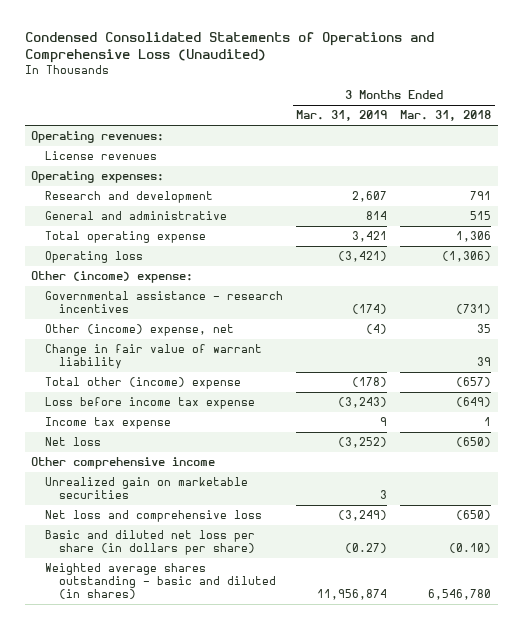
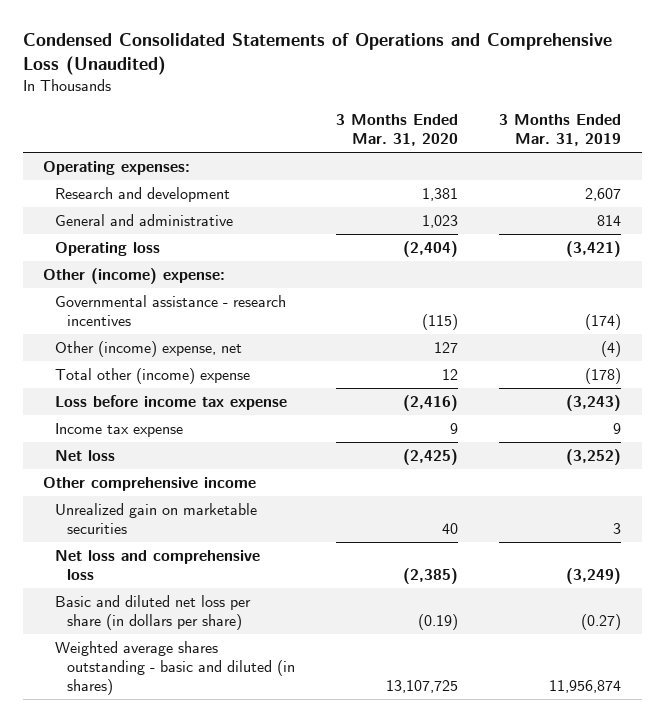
[400,110,492,122] Mar. 31, 2018 -> none
none -> [336,113,459,146] 3 Months Ended Mar. 31, 2020
[31,131,165,144] Operating revenues: -> none
[45,151,158,161] License revenues -> none
[45,231,207,244] Total operating expense -> none
[45,344,263,370] Change in fair value of warrant liability -> none

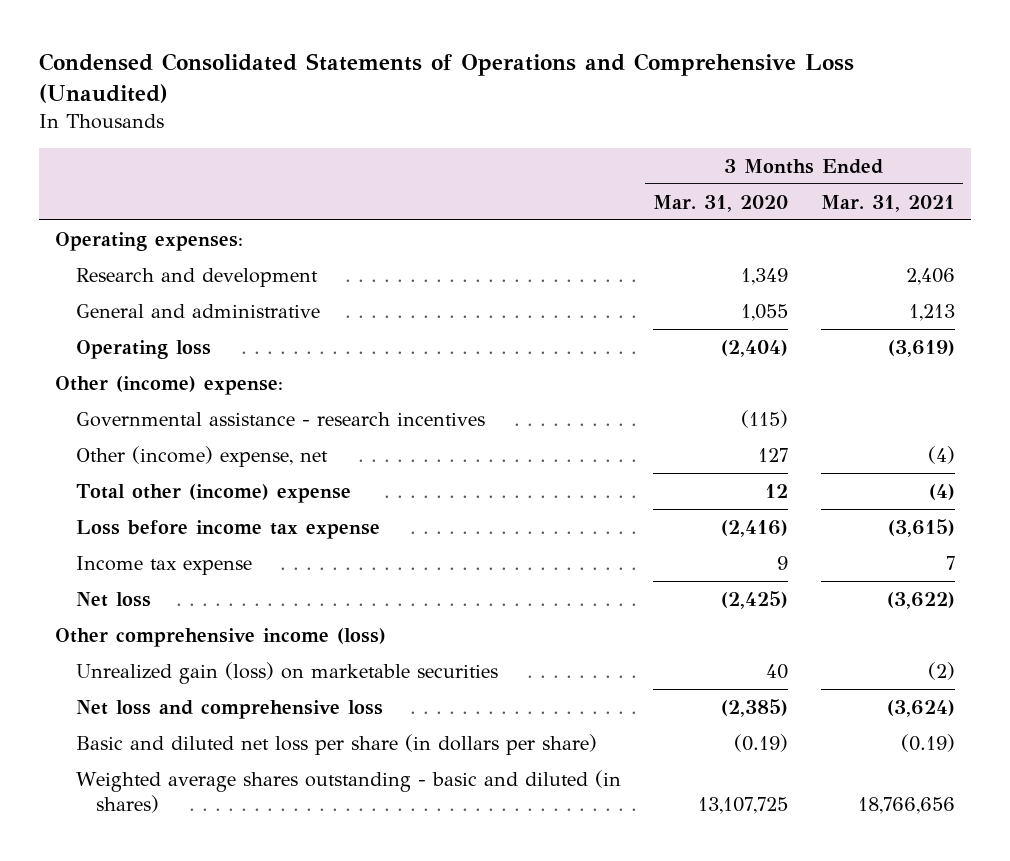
[499,113,622,146] 3 Months Ended Mar. 31, 2019 -> none
none -> [820,194,955,212] Mar. 31, 2021
[422,187,459,201] 1,381 -> [741,267,789,285] 1,349
[422,214,459,228] 1,023 -> [741,303,789,321] 1,055
[43,476,257,491] Other comprehensive income -> [55,627,387,647] Other comprehensive income (loss)
[55,502,258,534] Unrealized gain on marketable securities -> [75,661,498,684] Unrealized gain (loss) on marketable securities

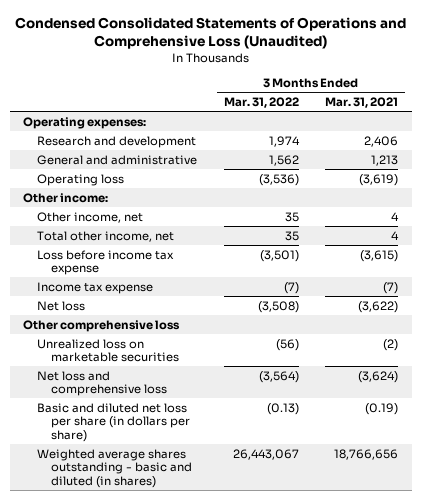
[653,194,789,212] Mar. 31, 2020 -> none
none -> [223,97,299,109] Mar. 31, 2022
[75,411,485,427] Governmental assistance - research incentives -> none
[55,375,284,395] Other (income) expense: -> [23,192,109,203] Other income:
[75,445,328,467] Other (income) expense, net -> [36,211,143,223] Other income, net
[927,445,955,464] (4) -> [391,211,400,221] 4
[75,483,351,503] Total other (income) expense -> [36,230,174,242] Total other income, net
[928,483,955,500] (4) -> [391,230,400,240] 4
[945,555,955,570] 7 -> [383,281,399,294] (7)
[55,627,387,647] Other comprehensive income (loss) -> [23,319,181,332] Other comprehensive loss
[75,661,498,684] Unrealized gain (loss) on marketable securities -> [36,338,179,363] Unrealized loss on marketable securities

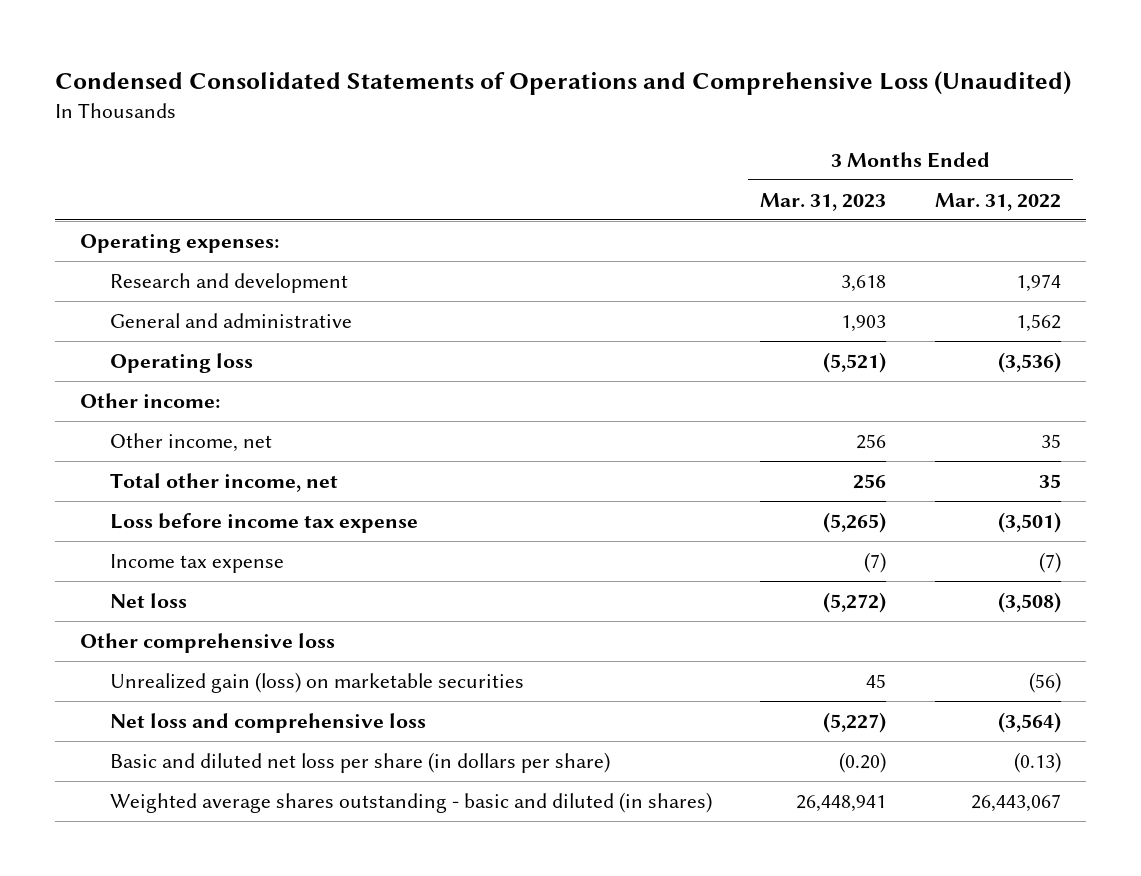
[325,97,399,109] Mar. 31, 2021 -> none
none -> [760,192,887,211] Mar. 31, 2023
[36,338,179,363] Unrealized loss on marketable securities -> [109,671,524,693] Unrealized gain (loss) on marketable securities

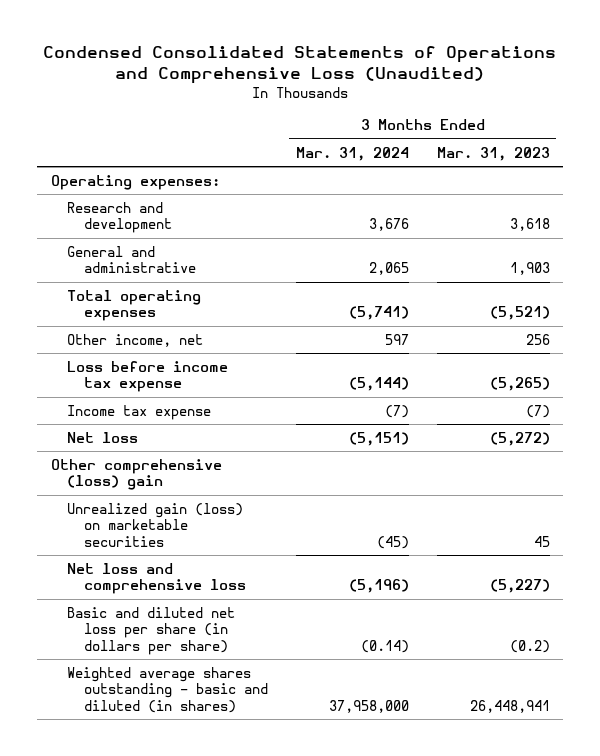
[935,192,1062,211] Mar. 31, 2022 -> none
none -> [295,146,409,161] Mar. 31, 2024
[79,392,220,408] Other income: -> none
[109,352,253,373] Operating loss -> [67,289,202,322] Total operating expenses
[109,472,338,492] Total other income, net -> none
[79,632,335,653] Other comprehensive loss -> [50,458,222,491] Other comprehensive (loss) gain
[839,751,887,773] (0.20) -> [509,639,550,653] (0.2)

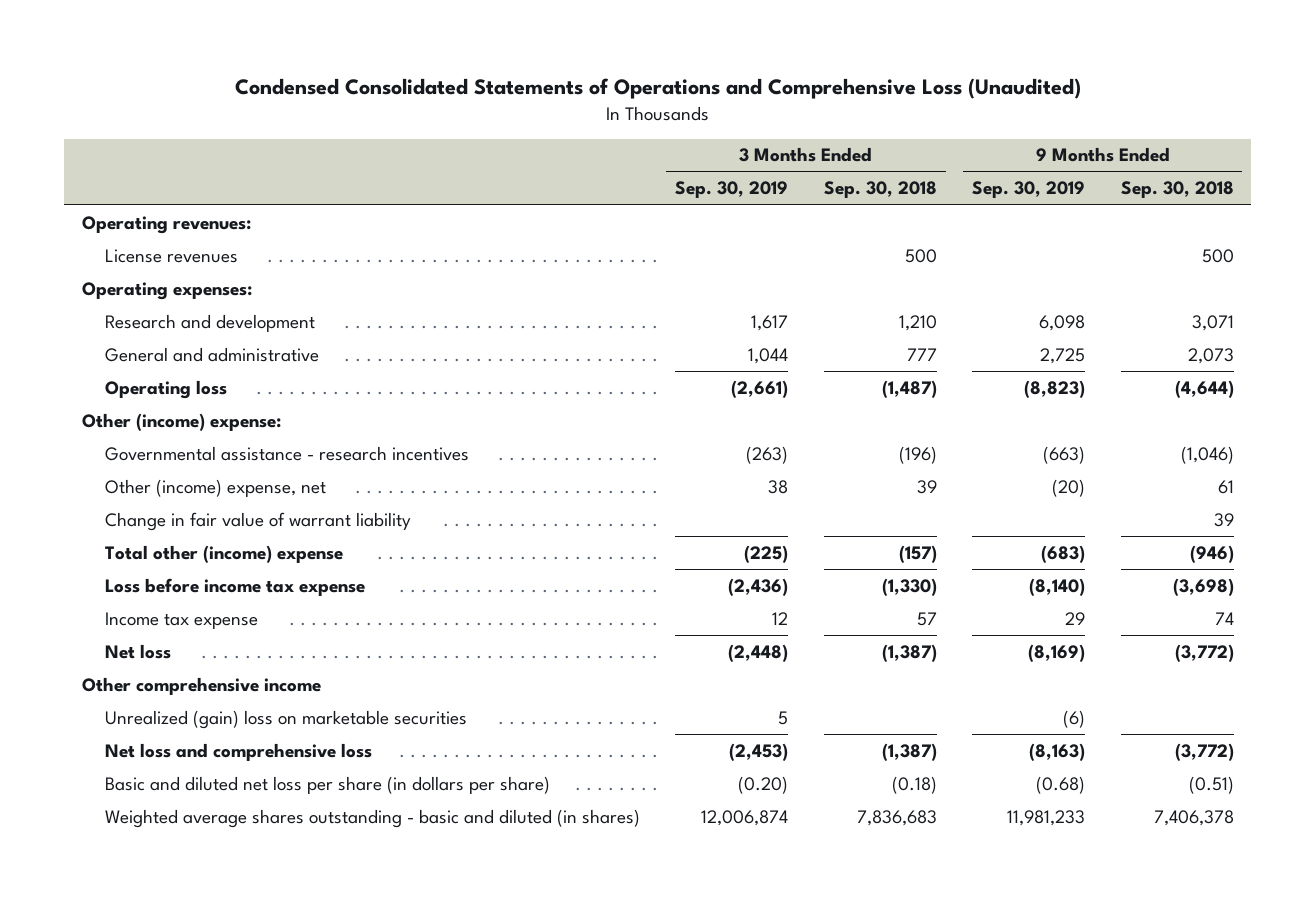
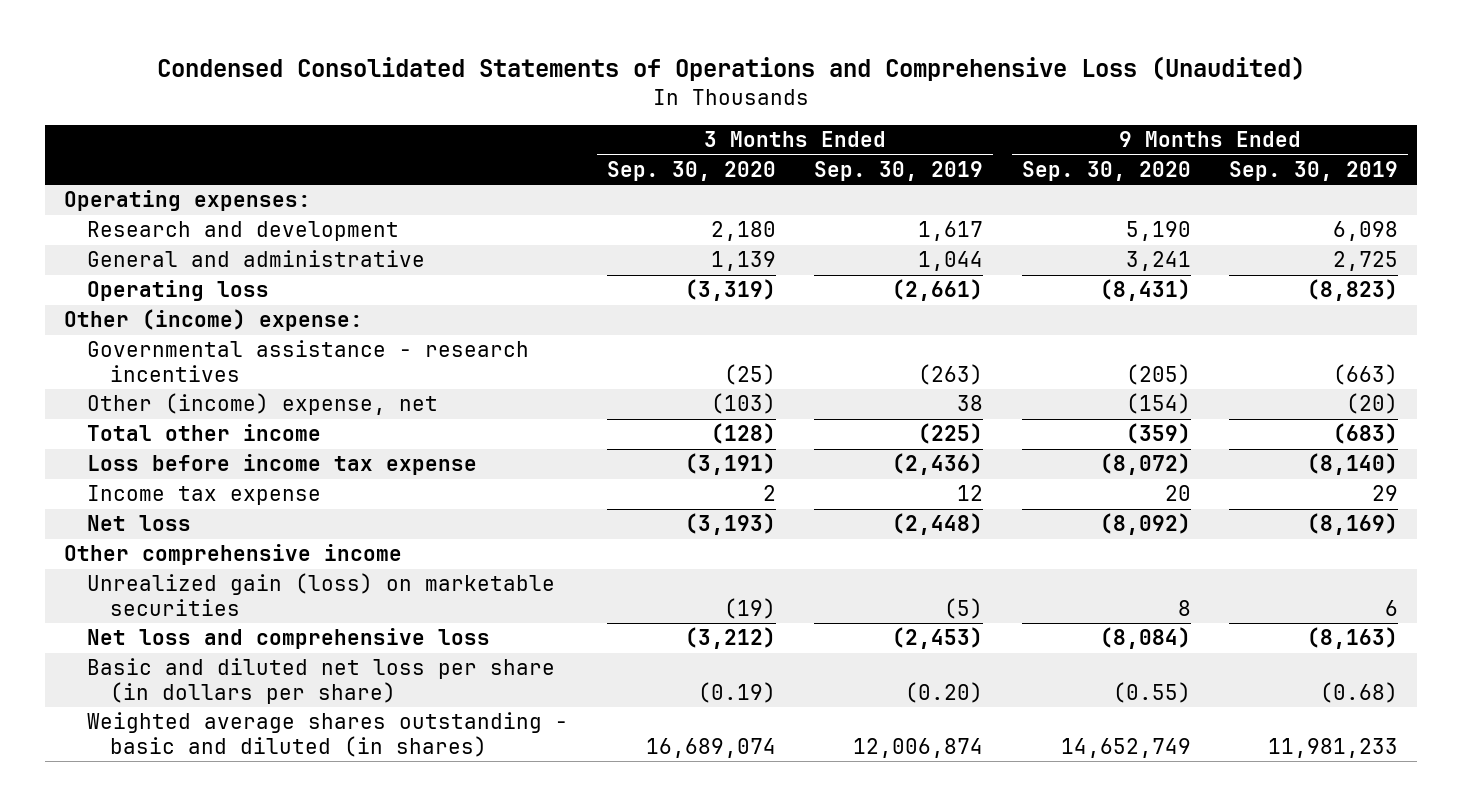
[823,181,937,199] Sep. 30, 2018 -> none
[1120,181,1234,199] Sep. 30, 2018 -> none
none -> [606,160,776,181] Sep. 30, 2020
none -> [1021,160,1191,181] Sep. 30, 2020
[81,215,251,234] Operating revenues: -> none
[104,248,238,263] License revenues -> none
[104,511,411,531] Change in fair value of warrant liability -> none
[104,544,343,563] Total other (income) expense -> [87,424,322,442] Total other income
[104,709,467,729] Unrealized (gain) loss on marketable securities -> [87,573,556,616] Unrealized gain (loss) on marketable securities
[778,710,789,725] 5 -> [944,597,984,619] (5)
[1063,709,1086,728] (6) -> [1385,599,1399,616] 6

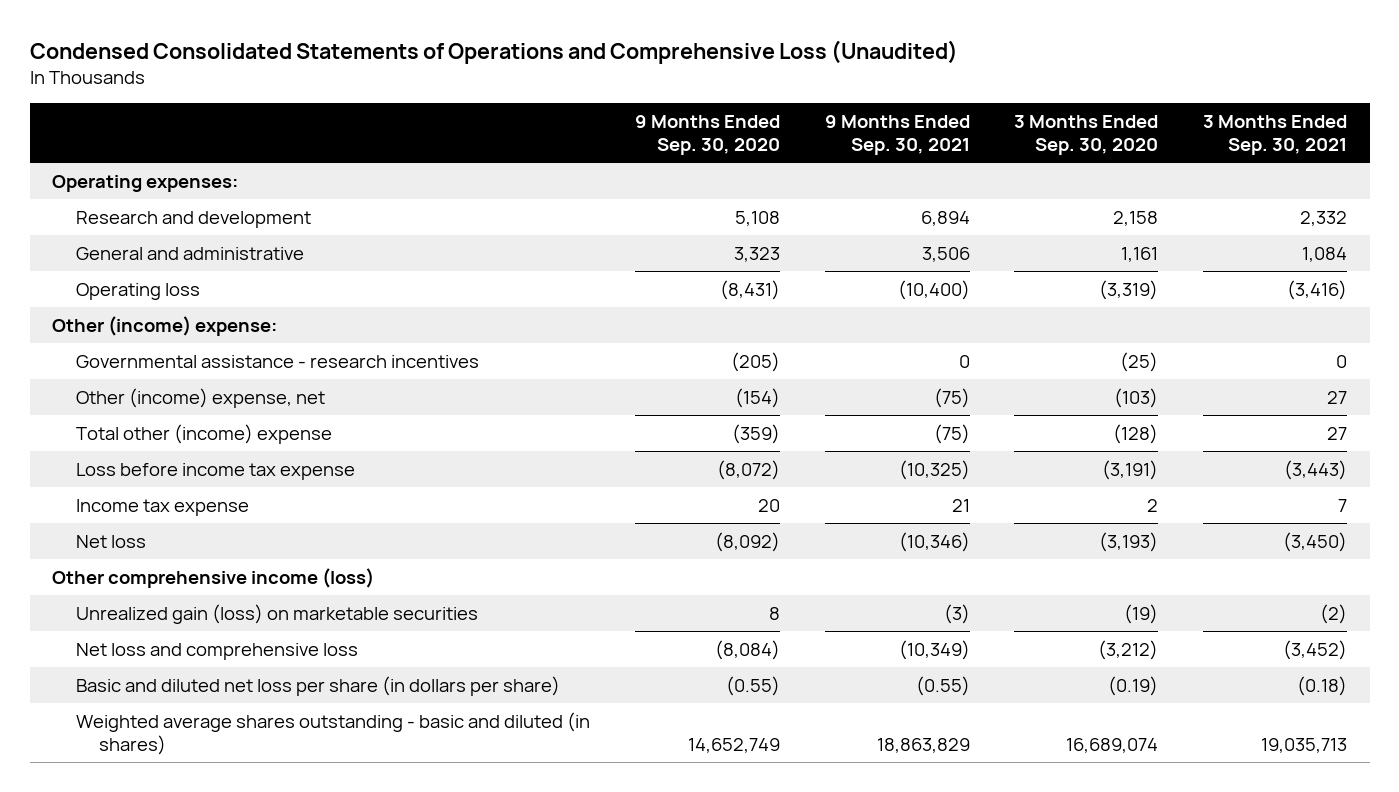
[814,160,984,181] Sep. 30, 2019 -> none
[1229,160,1399,181] Sep. 30, 2019 -> none
none -> [824,114,970,156] 9 Months Ended Sep. 30, 2021
none -> [1203,114,1348,156] 3 Months Ended Sep. 30, 2021
[710,221,776,242] 2,180 -> [1113,210,1159,226] 2,158
[1125,221,1191,242] 5,190 -> [734,210,780,226] 5,108
[710,251,776,272] 1,139 -> [1121,246,1159,262] 1,161
[1125,251,1191,272] 3,241 -> [733,246,780,262] 3,323
[87,424,322,442] Total other income -> [75,423,332,444] Total other (income) expense
[64,544,403,566] Other comprehensive income -> [52,567,375,588] Other comprehensive income (loss)

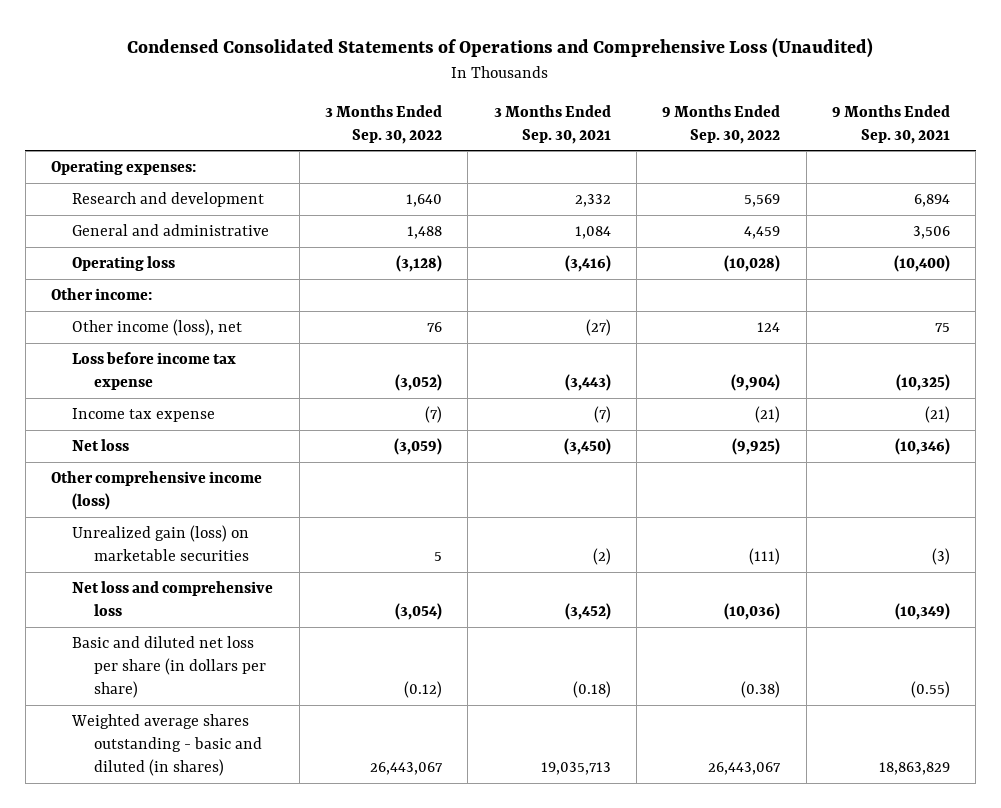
[634,114,780,156] 9 Months Ended Sep. 30, 2020 -> none
[1014,114,1159,156] 3 Months Ended Sep. 30, 2020 -> none
none -> [324,104,442,144] 3 Months Ended Sep. 30, 2022
none -> [662,104,781,144] 9 Months Ended Sep. 30, 2022
[75,354,479,368] Governmental assistance - research incentives -> none
[75,423,332,444] Total other (income) expense -> none
[52,315,278,336] Other (income) expense: -> [50,288,152,301] Other income:
[75,387,325,408] Other (income) expense, net -> [72,319,243,337] Other income (loss), net
[933,387,970,408] (75) -> [934,323,950,333] 75
[1327,390,1348,404] 27 -> [585,319,611,337] (27)
[951,498,970,512] 21 -> [924,406,950,424] (21)
[1338,498,1348,512] 7 -> [593,406,611,424] (7)

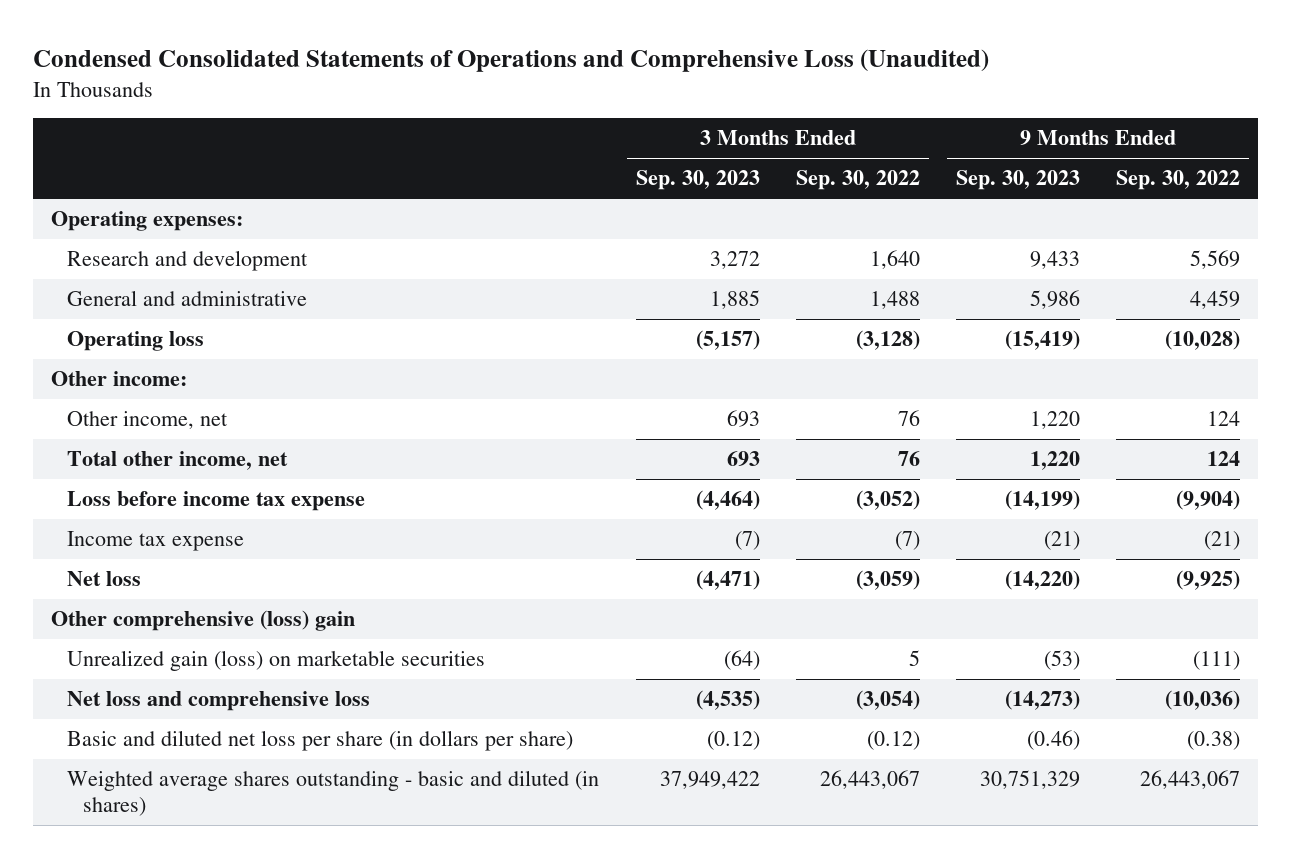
[493,104,611,144] 3 Months Ended Sep. 30, 2021 -> none
[831,104,950,144] 9 Months Ended Sep. 30, 2021 -> none
none -> [635,170,760,191] Sep. 30, 2023
none -> [955,170,1080,191] Sep. 30, 2023
[72,319,243,337] Other income (loss), net -> [67,411,229,430] Other income, net
none -> [67,451,289,471] Total other income, net
[50,471,262,511] Other comprehensive income (loss) -> [51,610,356,632] Other comprehensive (loss) gain

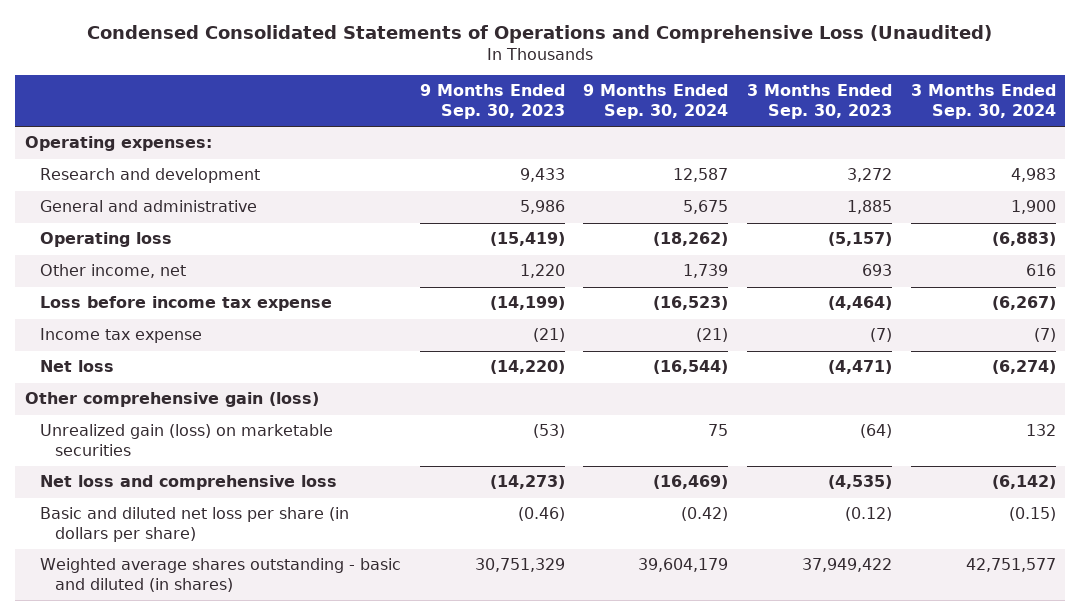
[795,170,920,191] Sep. 30, 2022 -> none
[1116,170,1241,191] Sep. 30, 2022 -> none
none -> [583,84,729,119] 9 Months Ended Sep. 30, 2024
none -> [910,84,1056,119] 3 Months Ended Sep. 30, 2024
[51,371,188,387] Other income: -> none
[67,451,289,471] Total other income, net -> none
[51,610,356,632] Other comprehensive (loss) gain -> [24,392,319,408] Other comprehensive gain (loss)

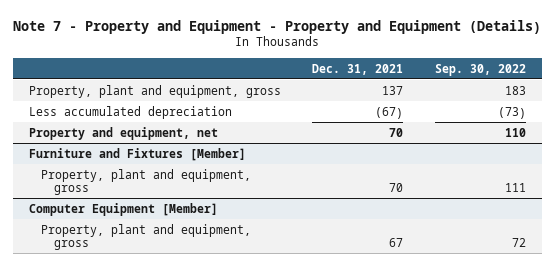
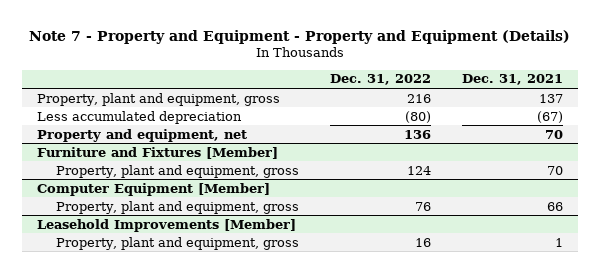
[435,63,527,76] Sep. 30, 2022 -> none
none -> [329,74,431,86] Dec. 31, 2022
[389,238,404,248] 67 -> [546,201,563,211] 66
none -> [37,218,297,232] Leasehold Improvements [Member]
none -> [55,236,299,250] Property, plant and equipment, gross

